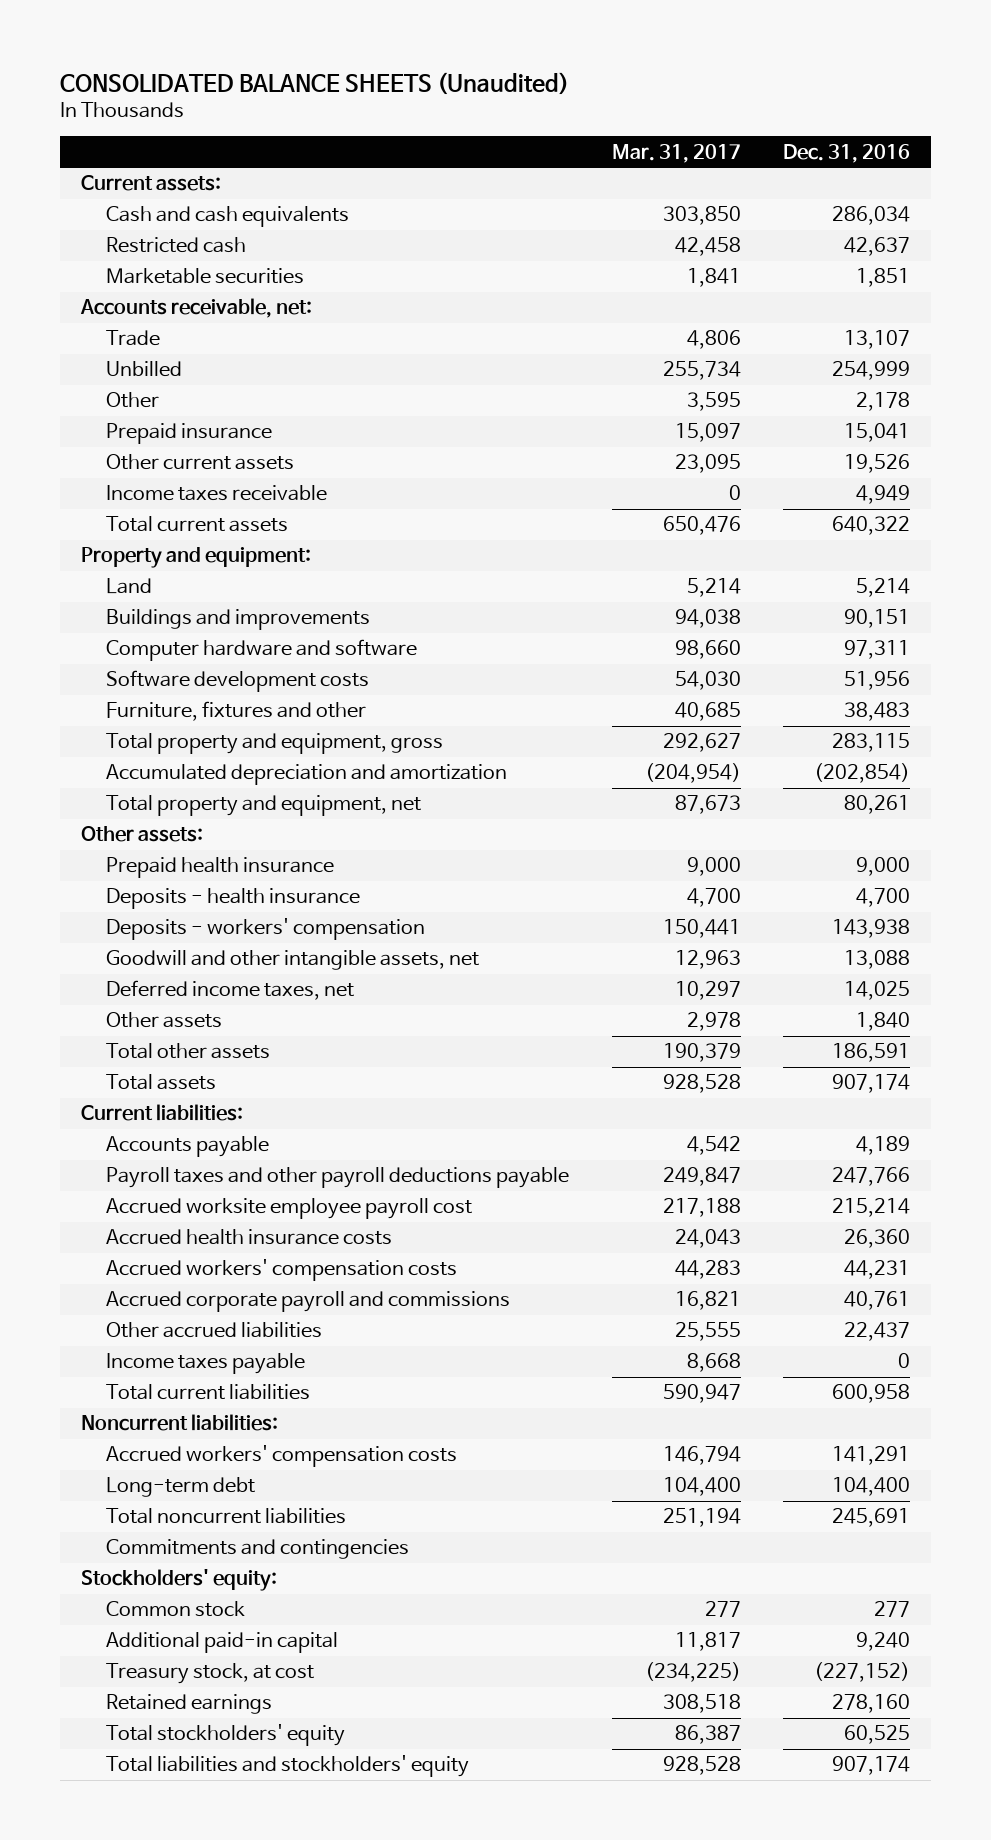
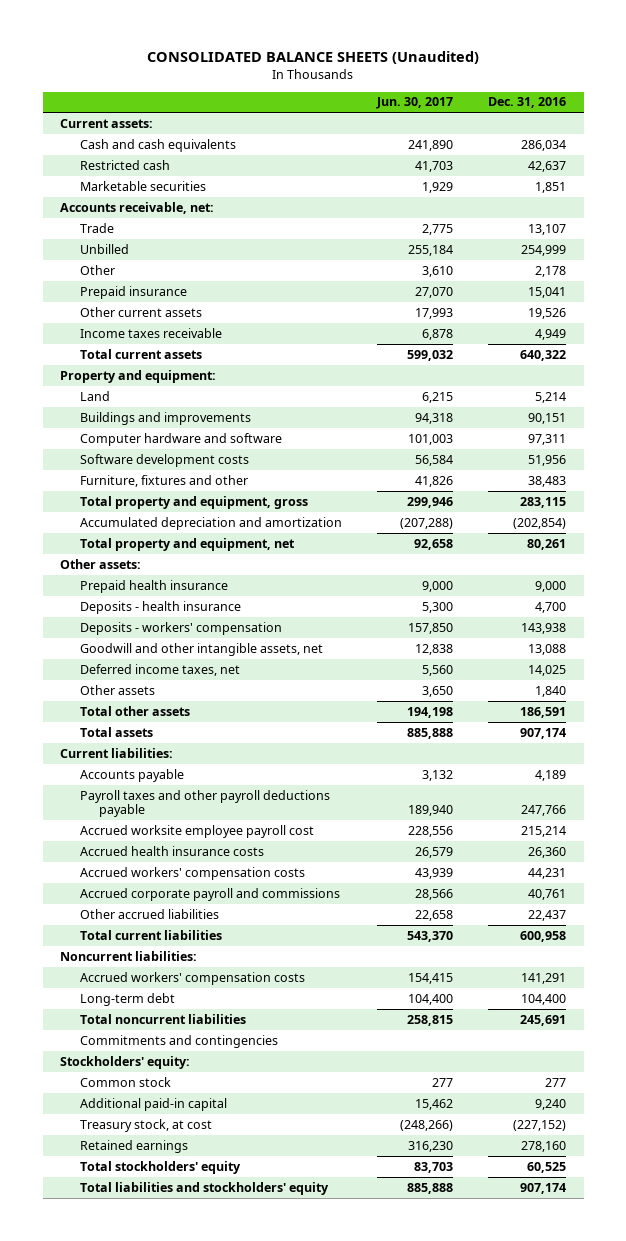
[611,143,741,163] Mar. 31, 2017 -> none
none -> [375,97,453,110] Jun. 30, 2017
[106,1353,306,1375] Income taxes payable -> none

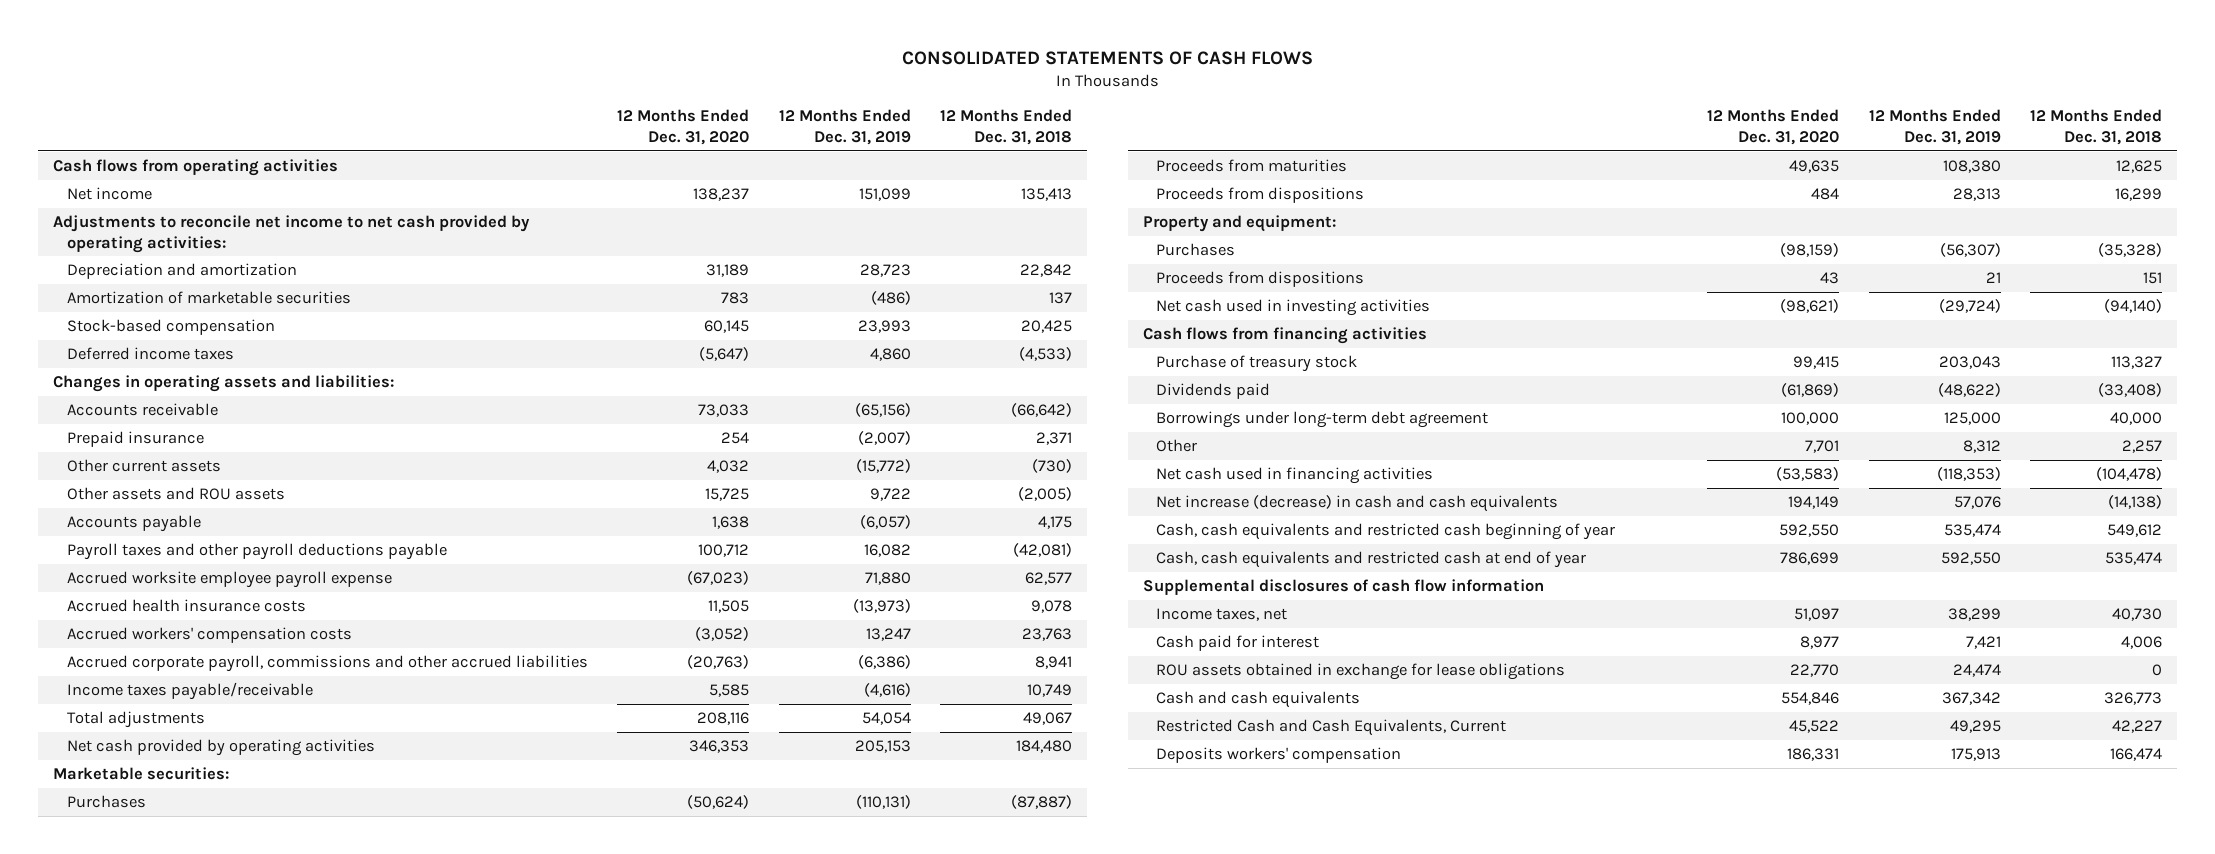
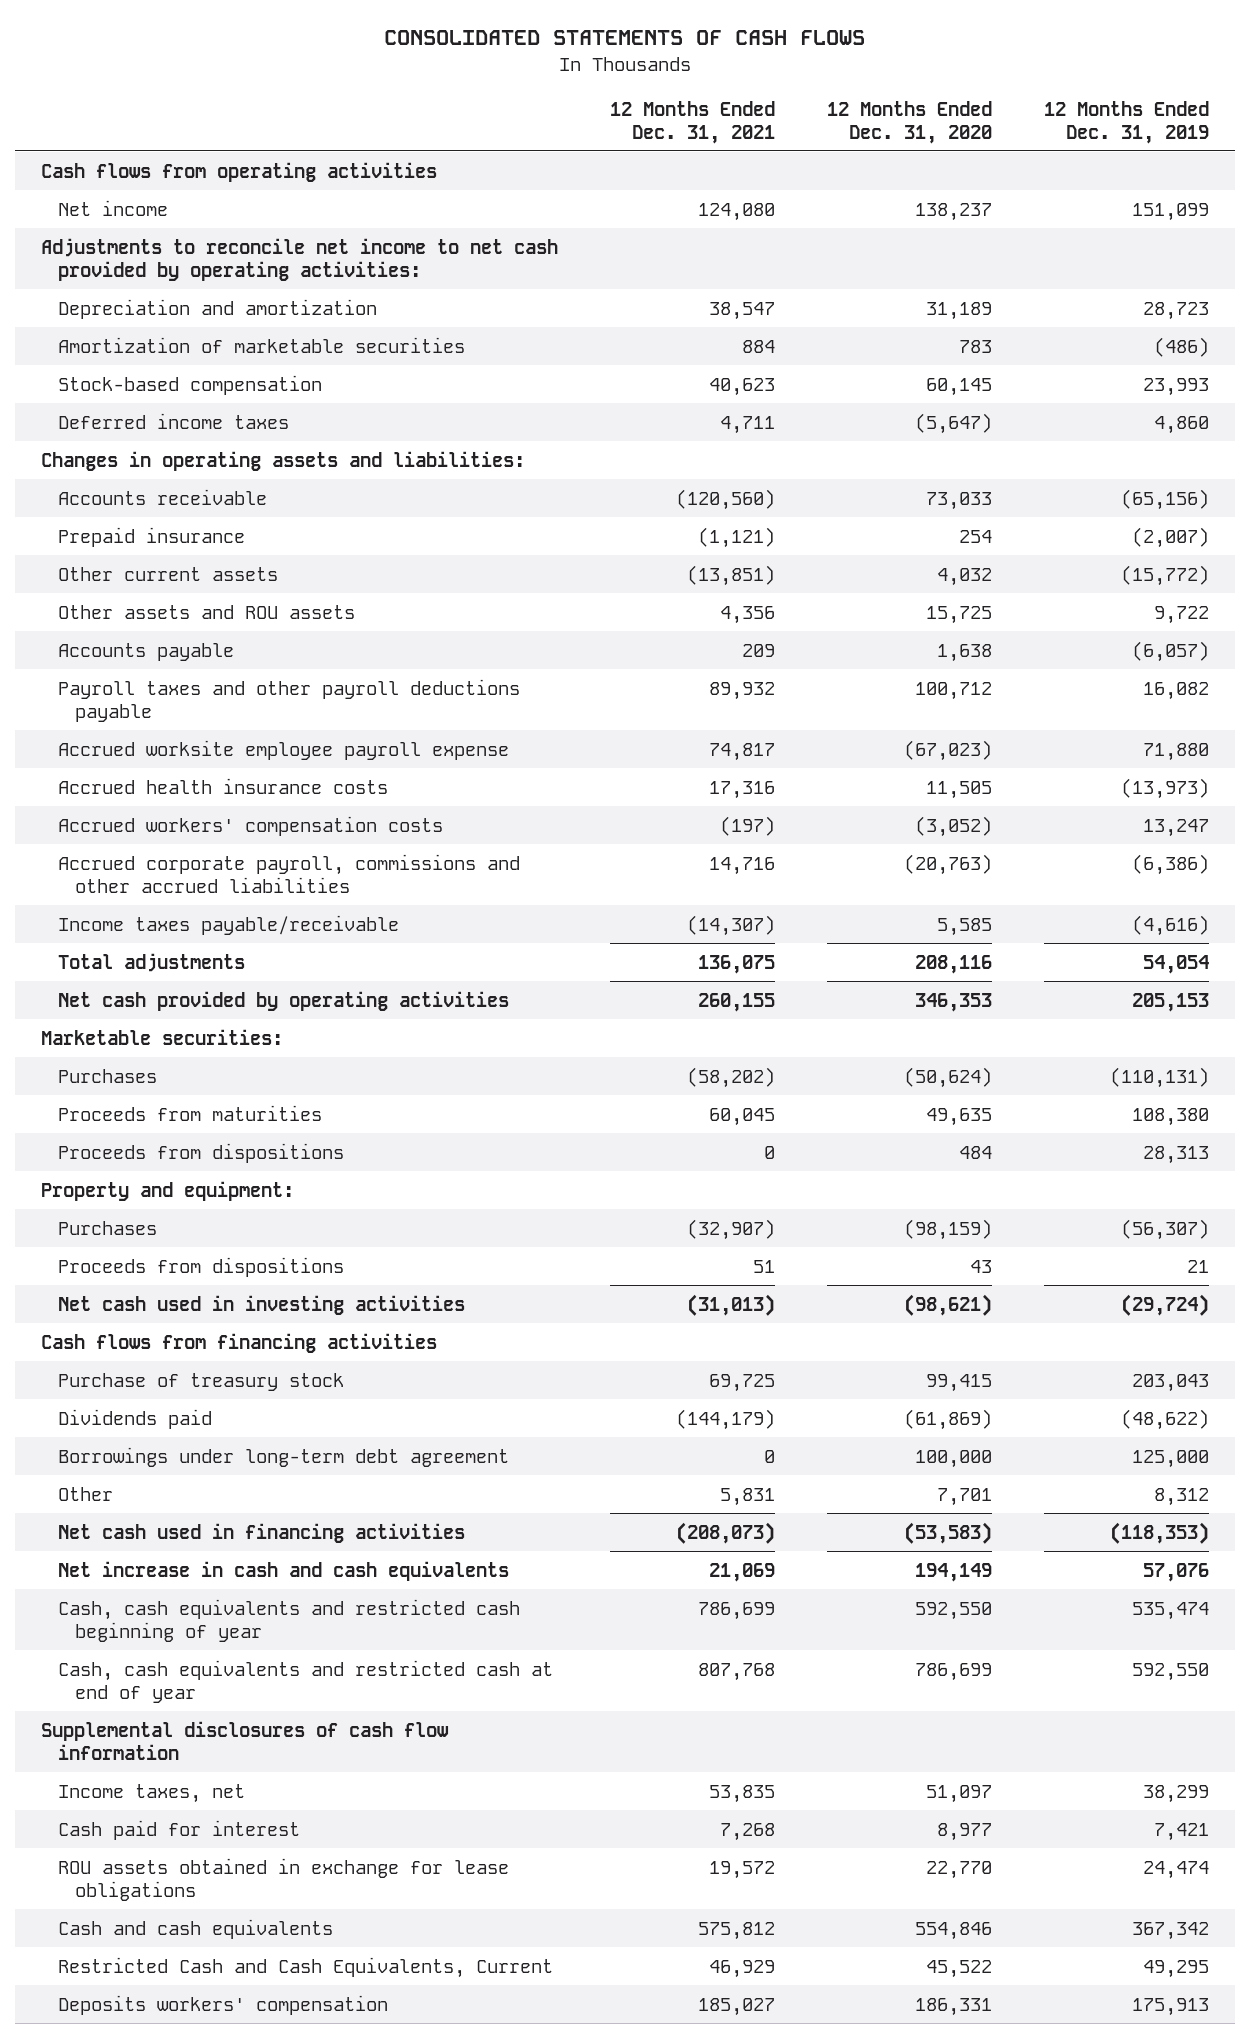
[940,109,1073,146] 12 Months Ended Dec. 31, 2018 -> none
none -> [610,100,776,144] 12 Months Ended Dec. 31, 2021
[1156,495,1559,513] Net increase (decrease) in cash and cash equivalents -> [58,1560,510,1581] Net increase in cash and cash equivalents

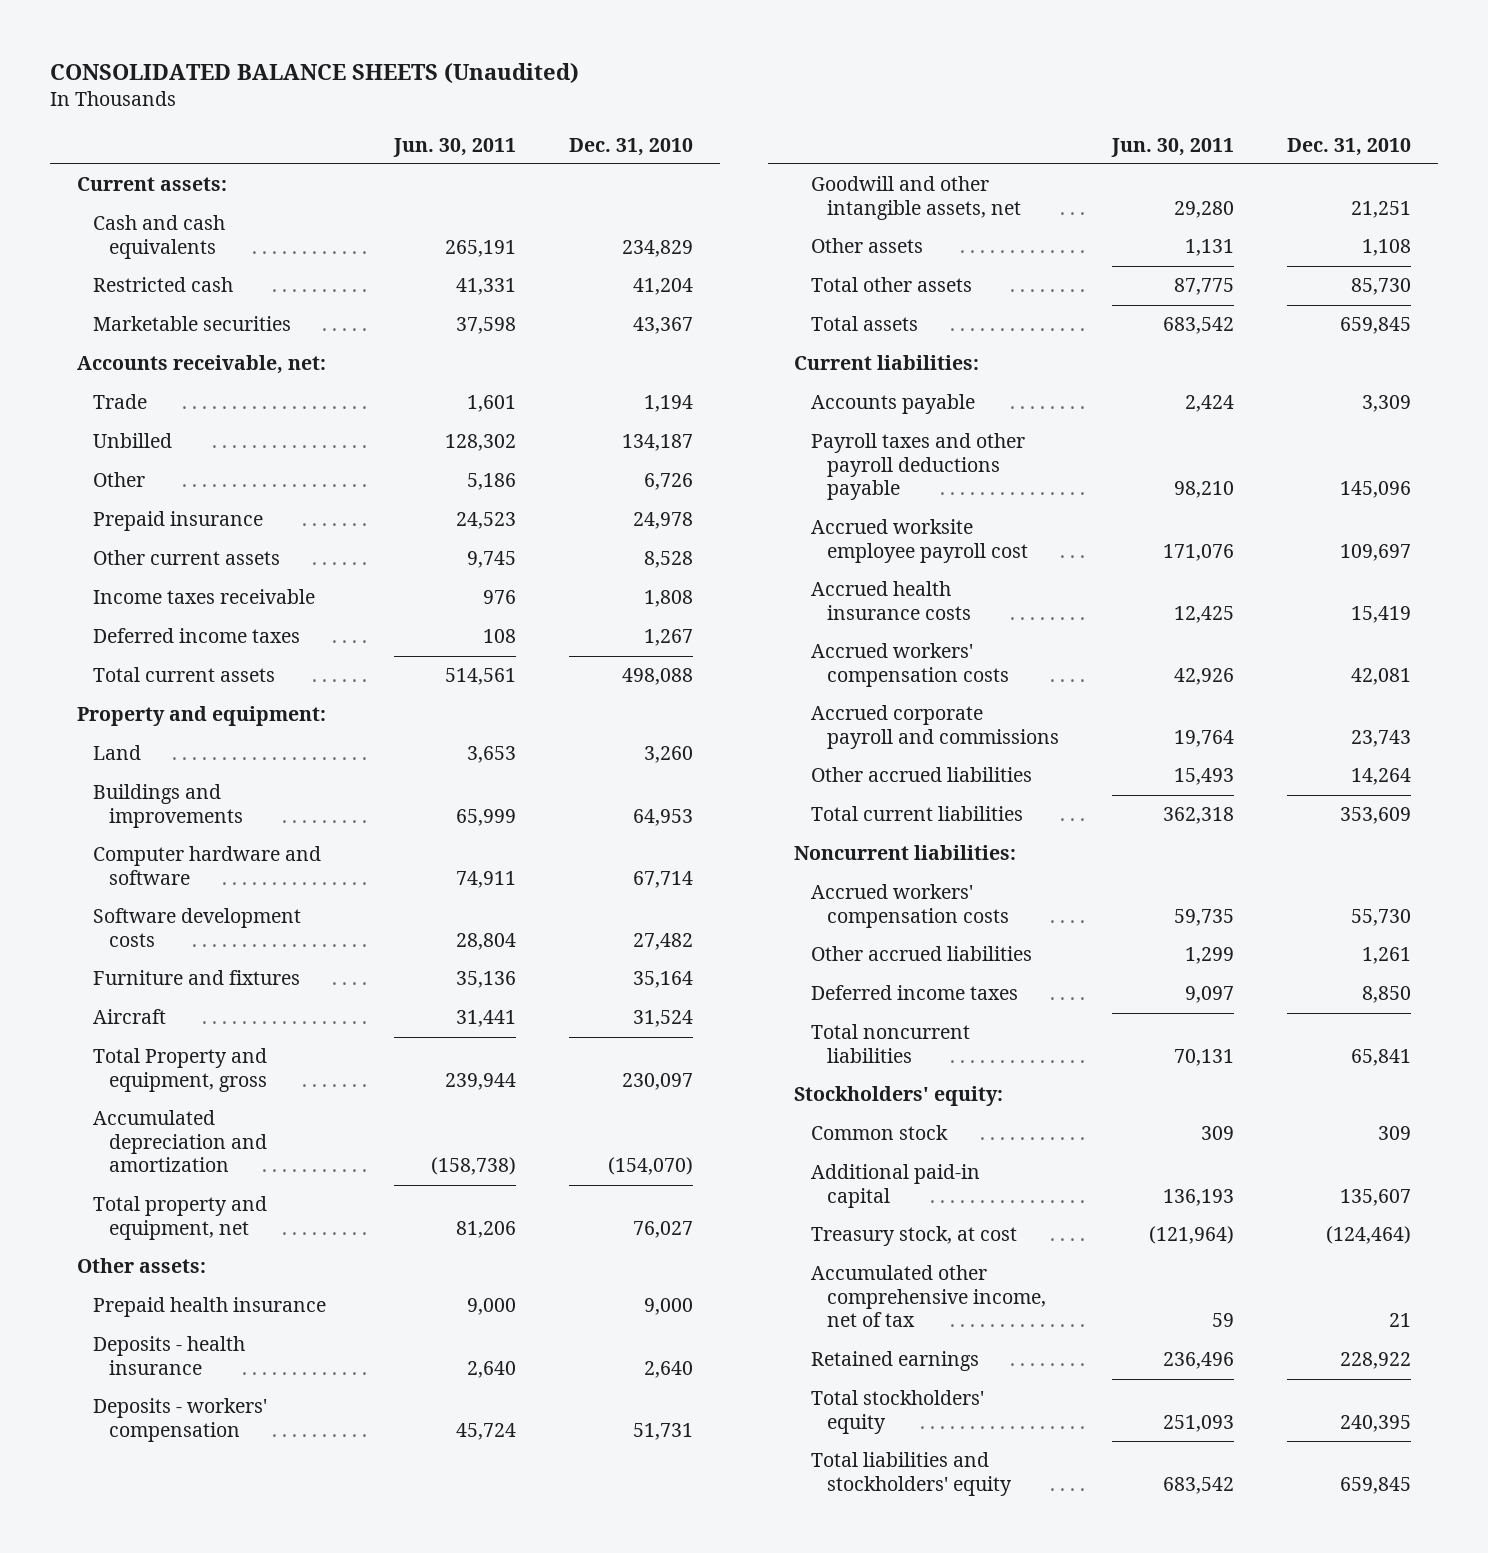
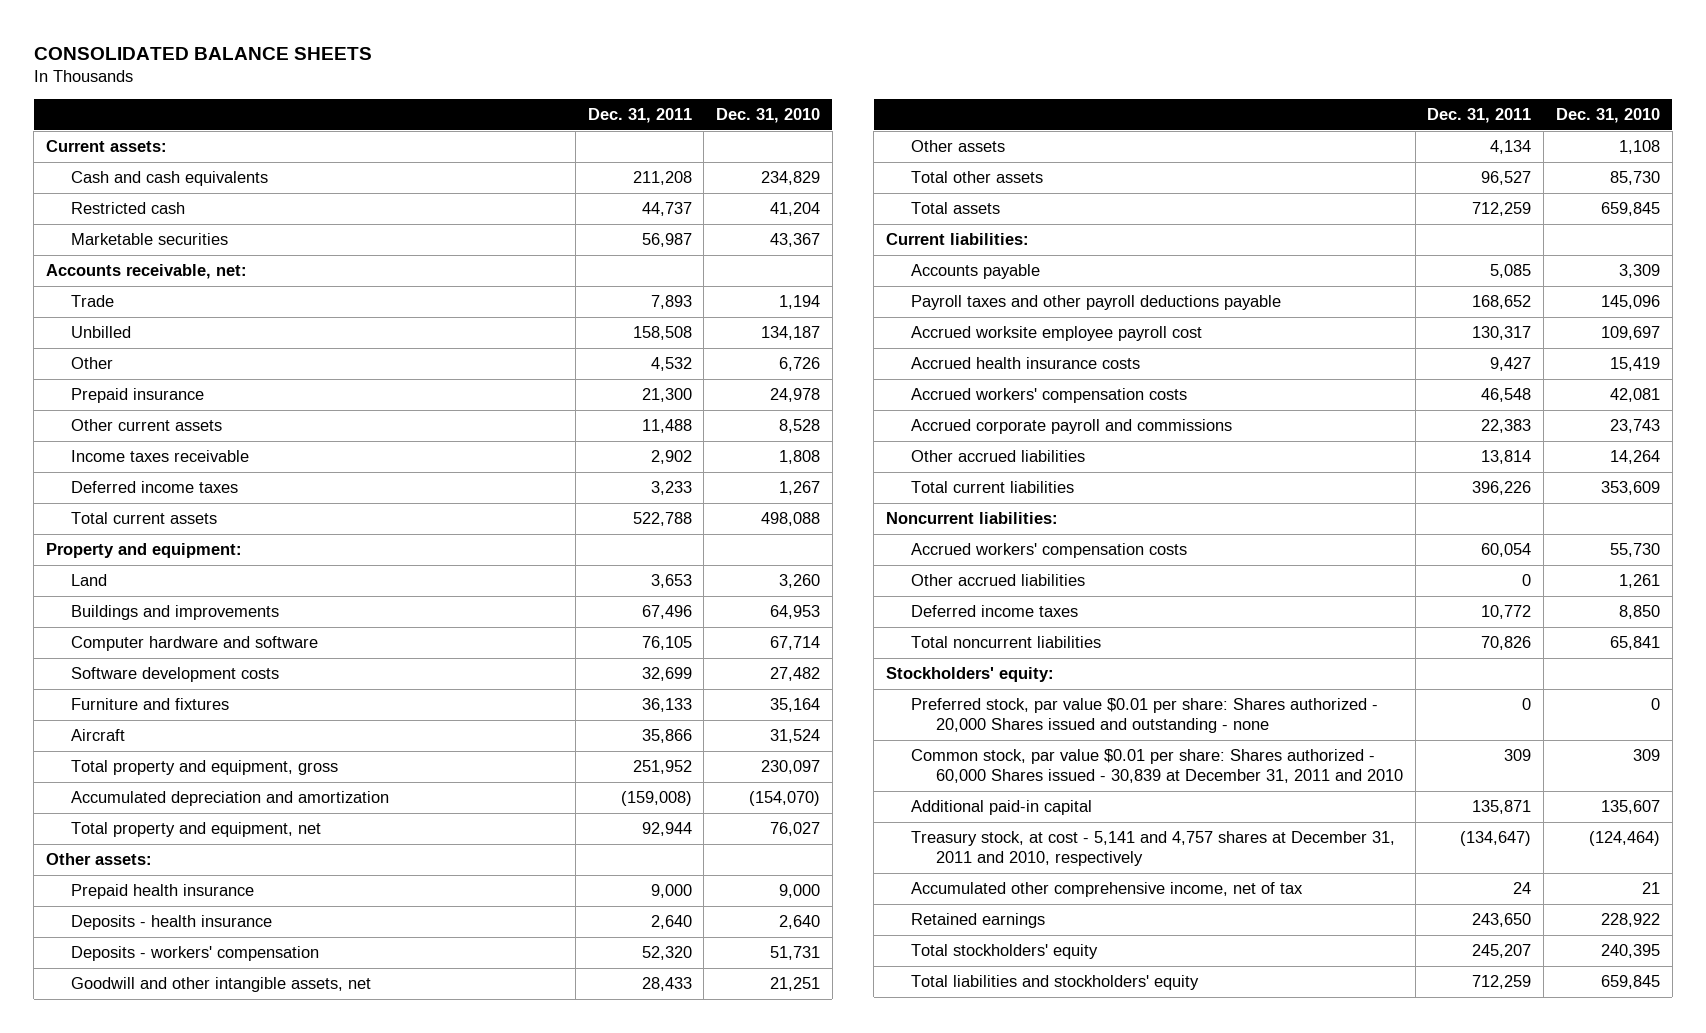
[50,62,580,84] CONSOLIDATED BALANCE SHEETS (Unaudited) -> [33,46,372,60] CONSOLIDATED BALANCE SHEETS
[392,137,516,157] Jun. 30, 2011 -> none
none -> [587,107,692,123] Dec. 31, 2011
[92,1048,267,1092] Total Property and equipment, gross -> [71,760,339,776] Total property and equipment, gross
none -> [910,698,1378,734] Preferred stock, par value $0.01 per share: Shares authorized - 20,000 Shares issued and outstanding - none
[810,1125,948,1141] Common stock -> [910,749,1403,784] Common stock, par value $0.01 per share: Shares authorized - 60,000 Shares issued - 30,839 at December 31, 2011 and 2010
[810,1226,1017,1247] Treasury stock, at cost -> [910,831,1395,867] Treasury stock, at cost - 5,141 and 4,757 shares at December 31, 2011 and 2010, respectively

